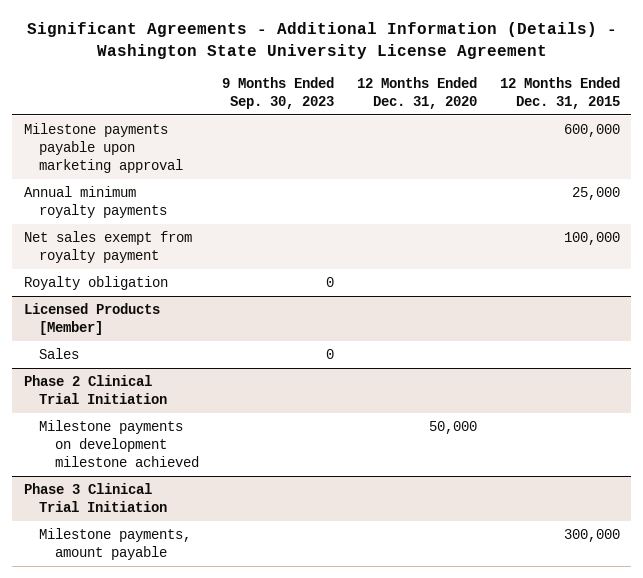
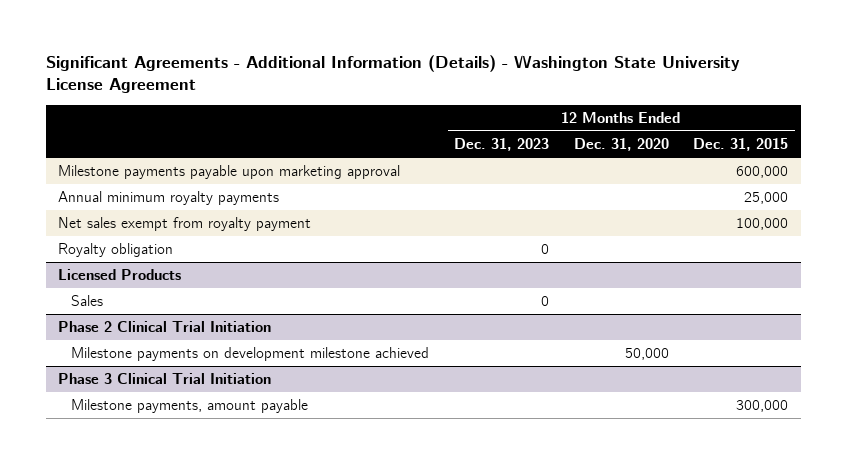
[221,76,334,109] 9 Months Ended Sep. 30, 2023 -> none
none -> [454,138,550,152] Dec. 31, 2023
[23,303,160,336] Licensed Products [Member] -> [58,269,182,281] Licensed Products

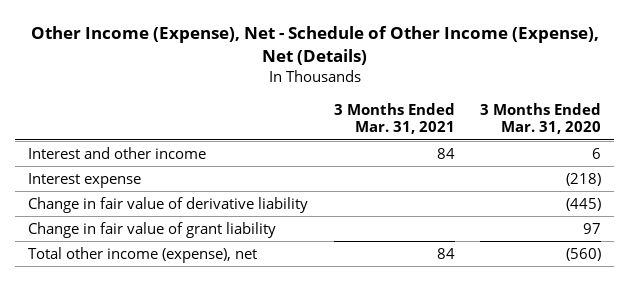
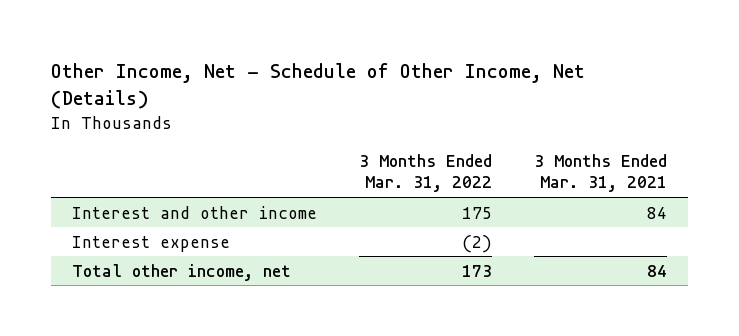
[30,25,599,65] Other Income (Expense), Net - Schedule of Other Income (Expense), Net (Details) -> [51,63,586,110] Other Income, Net - Schedule of Other Income, Net (Details)
[480,102,602,135] 3 Months Ended Mar. 31, 2020 -> none
none -> [358,153,492,193] 3 Months Ended Mar. 31, 2022
[28,196,309,213] Change in fair value of derivative liability -> none
[28,221,277,238] Change in fair value of grant liability -> none
[28,246,258,263] Total other income (expense), net -> [72,263,292,281] Total other income, net

